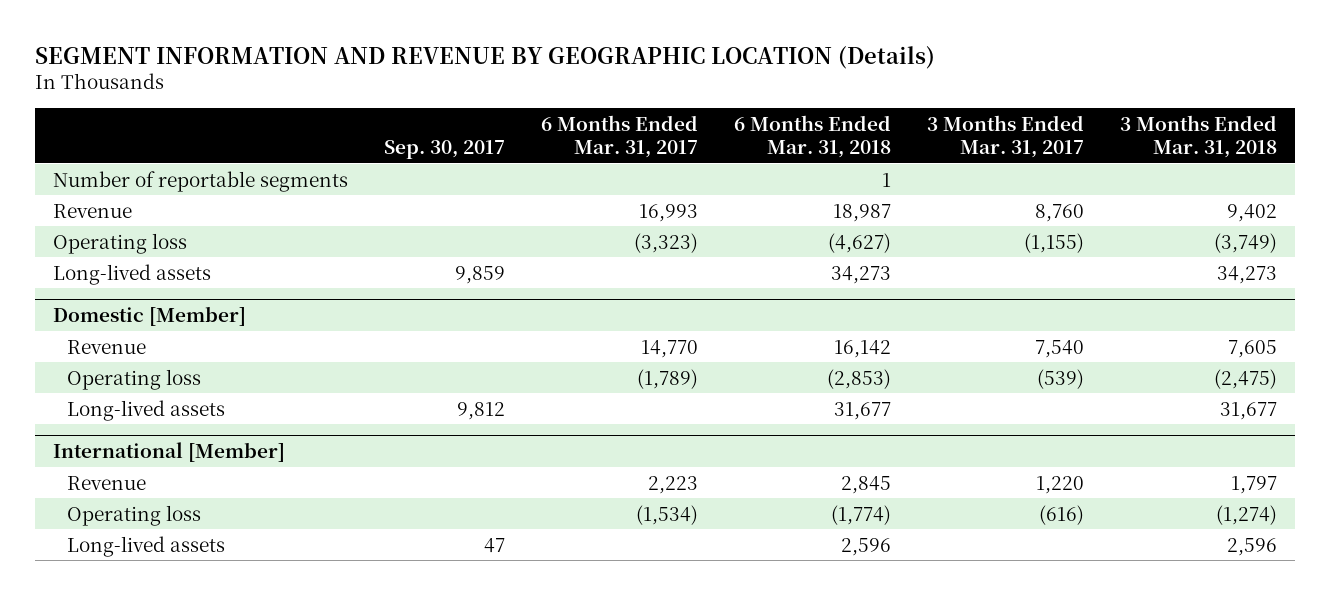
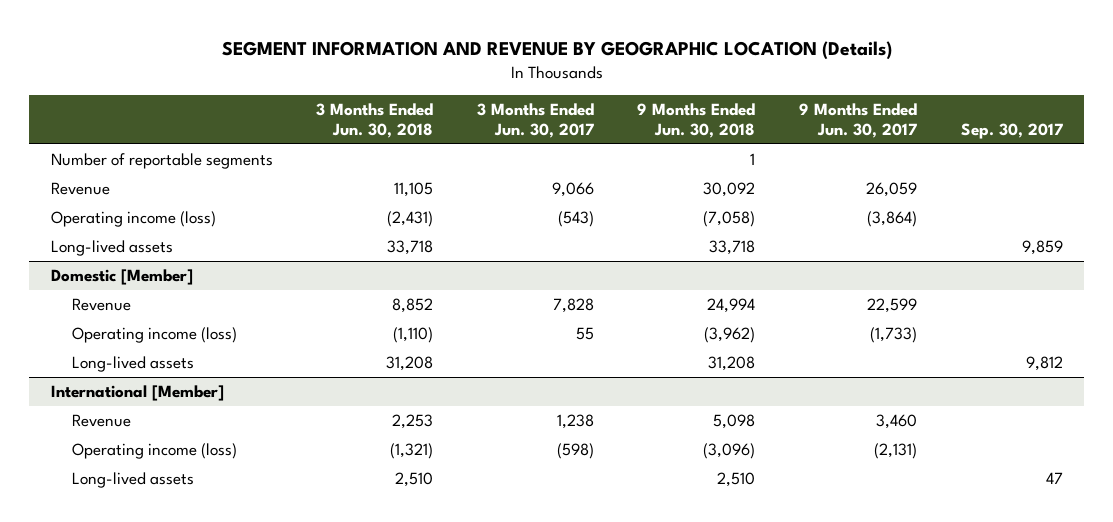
[540,114,698,158] 6 Months Ended Mar. 31, 2017 -> none
[733,114,891,158] 6 Months Ended Mar. 31, 2018 -> none
[926,114,1084,158] 3 Months Ended Mar. 31, 2017 -> none
[1120,114,1278,158] 3 Months Ended Mar. 31, 2018 -> none
none -> [316,103,434,138] 3 Months Ended Jun. 30, 2018
none -> [476,103,594,138] 3 Months Ended Jun. 30, 2017
none -> [637,103,756,138] 9 Months Ended Jun. 30, 2018
none -> [799,103,918,138] 9 Months Ended Jun. 30, 2017
[52,232,187,254] Operating loss -> [50,211,216,228] Operating income (loss)
[66,368,201,390] Operating loss -> [72,327,238,344] Operating income (loss)
[66,504,201,526] Operating loss -> [72,443,238,460] Operating income (loss)

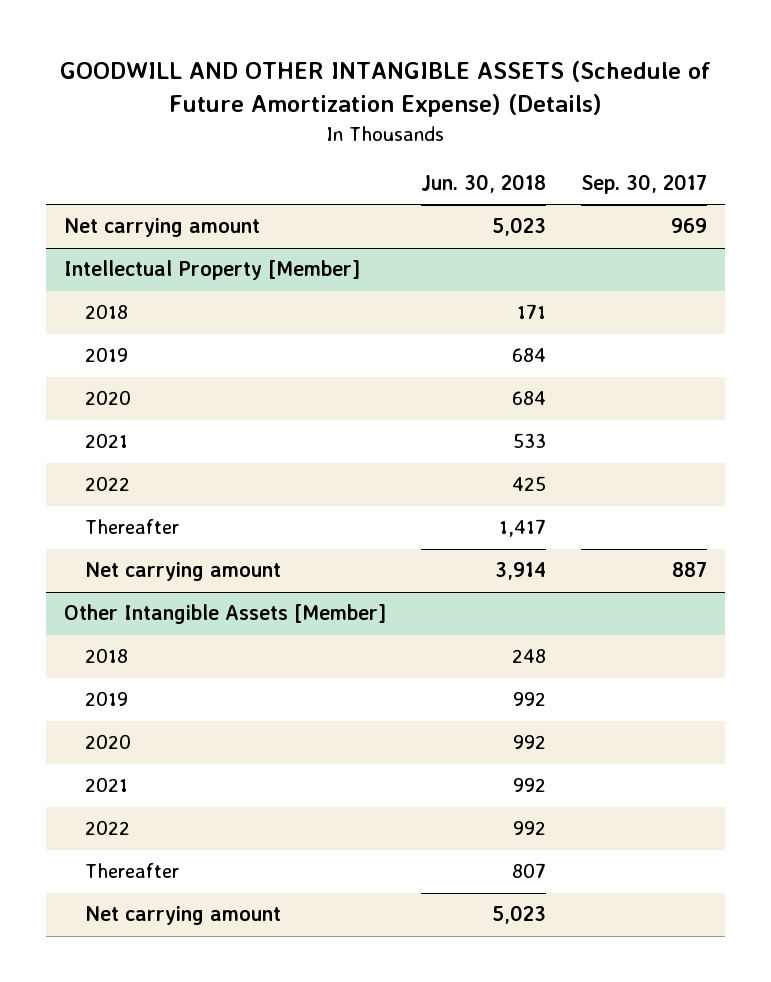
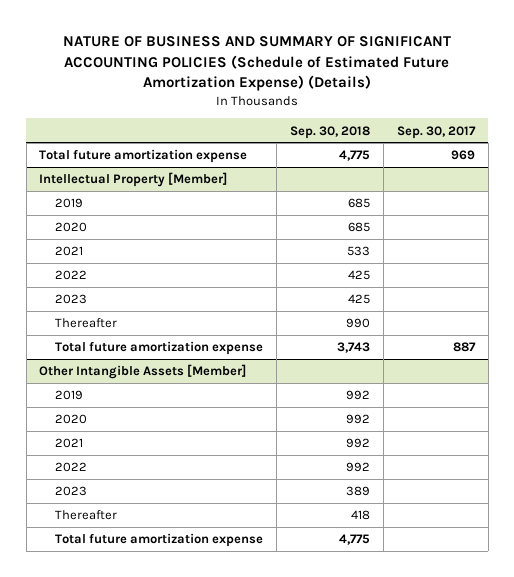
[60,61,712,117] GOODWILL AND OTHER INTANGIBLE ASSETS (Schedule of Future Amortization Expense) (Details) -> [63,36,452,92] NATURE OF BUSINESS AND SUMMARY OF SIGNIFICANT ACCOUNTING POLICIES (Schedule of Estimated Future Amortization Expense) (Details)
[420,174,546,194] Jun. 30, 2018 -> none
none -> [290,125,371,139] Sep. 30, 2018
[63,218,260,238] Net carrying amount -> [39,149,248,164] Total future amortization expense
[84,304,128,320] 2018 -> none
none -> [55,294,88,305] 2023
[84,562,281,582] Net carrying amount -> [55,341,264,356] Total future amortization expense
[84,648,128,664] 2018 -> none
none -> [55,486,88,497] 2023
[84,906,281,926] Net carrying amount -> [55,533,264,548] Total future amortization expense

